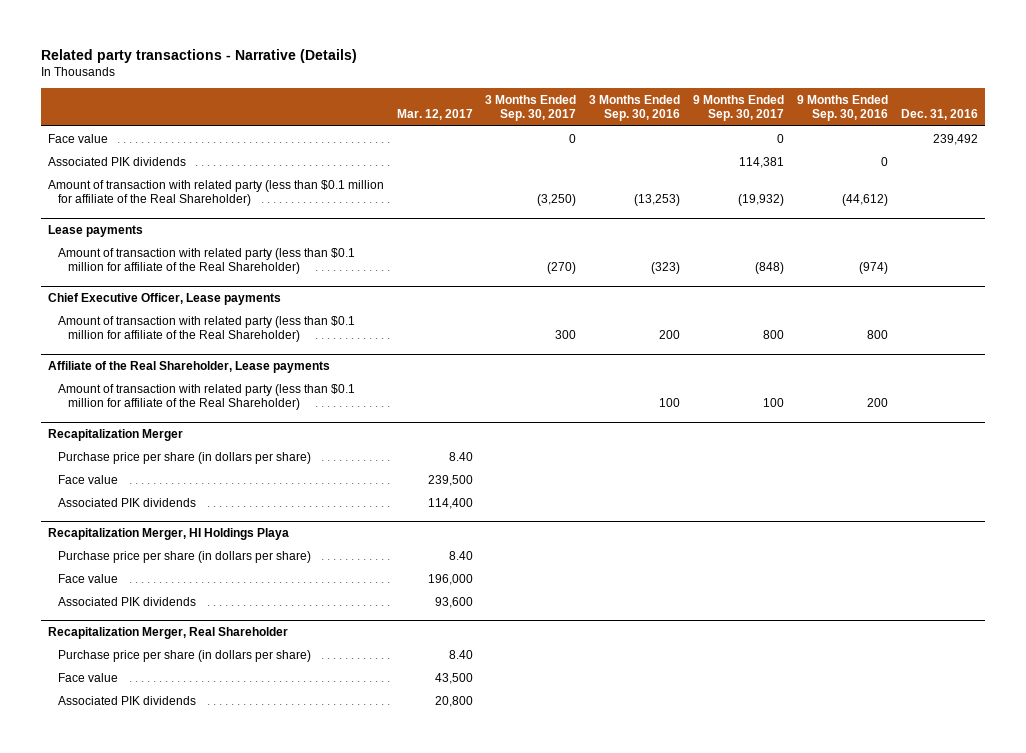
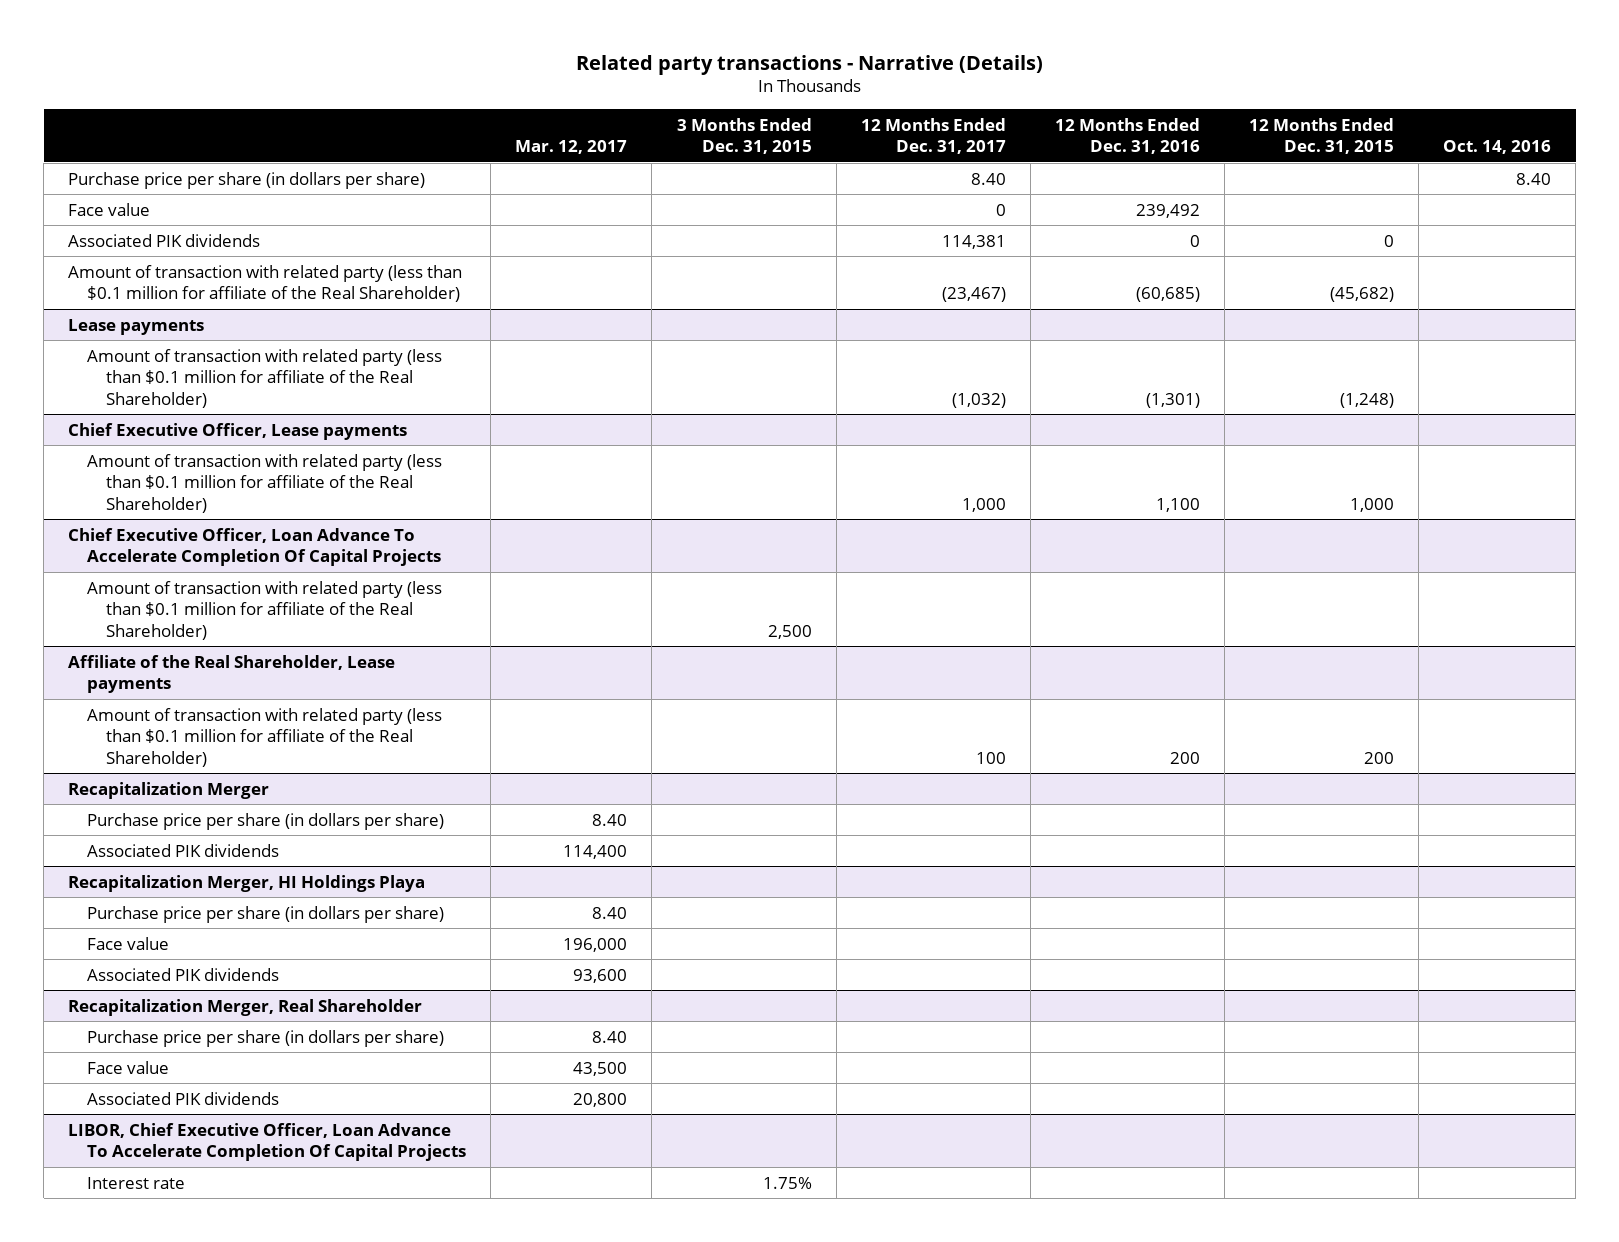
[485,94,577,122] 3 Months Ended Sep. 30, 2017 -> none
[589,94,681,122] 3 Months Ended Sep. 30, 2016 -> none
[693,94,785,122] 9 Months Ended Sep. 30, 2017 -> none
[797,94,889,122] 9 Months Ended Sep. 30, 2016 -> none
[901,109,979,121] Dec. 31, 2016 -> none
none -> [676,117,812,155] 3 Months Ended Dec. 31, 2015
none -> [860,117,1006,155] 12 Months Ended Dec. 31, 2017
none -> [1054,117,1200,155] 12 Months Ended Dec. 31, 2016
none -> [1248,117,1394,155] 12 Months Ended Dec. 31, 2015
none -> [1443,140,1552,155] Oct. 14, 2016
none -> [68,171,426,189] Purchase price per share (in dollars per share)
none -> [68,527,442,567] Chief Executive Officer, Loan Advance To Accelerate Completion Of Capital Projects
none -> [87,580,443,640] Amount of transaction with related party (less than $0.1 million for affiliate of the Real Shareholder)
[57,474,118,484] Face value -> none
none -> [68,1122,467,1162] LIBOR, Chief Executive Officer, Loan Advance To Accelerate Completion Of Capital Projects
none -> [87,1176,186,1189] Interest rate

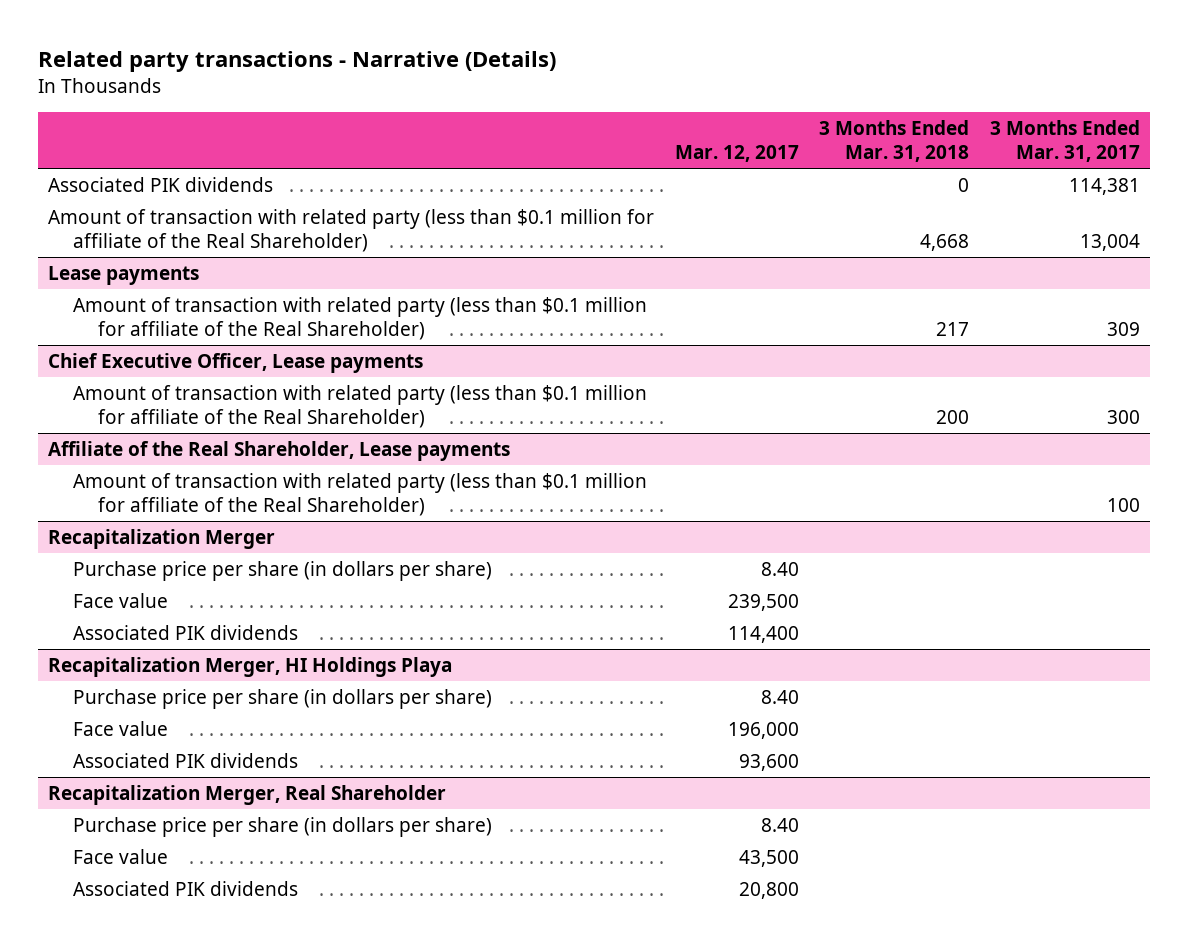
[676,117,812,155] 3 Months Ended Dec. 31, 2015 -> none
[860,117,1006,155] 12 Months Ended Dec. 31, 2017 -> none
[1054,117,1200,155] 12 Months Ended Dec. 31, 2016 -> none
[1248,117,1394,155] 12 Months Ended Dec. 31, 2015 -> none
[1443,140,1552,155] Oct. 14, 2016 -> none
none -> [819,120,970,163] 3 Months Ended Mar. 31, 2018
none -> [989,120,1140,163] 3 Months Ended Mar. 31, 2017
[68,171,426,189] Purchase price per share (in dollars per share) -> none
[68,202,151,216] Face value -> none
[68,527,442,567] Chief Executive Officer, Loan Advance To Accelerate Completion Of Capital Projects -> none
[87,580,443,640] Amount of transaction with related party (less than $0.1 million for affiliate of the Real Shareholder) -> none
none -> [73,592,169,608] Face value
[68,1122,467,1162] LIBOR, Chief Executive Officer, Loan Advance To Accelerate Completion Of Capital Projects -> none
[87,1176,186,1189] Interest rate -> none

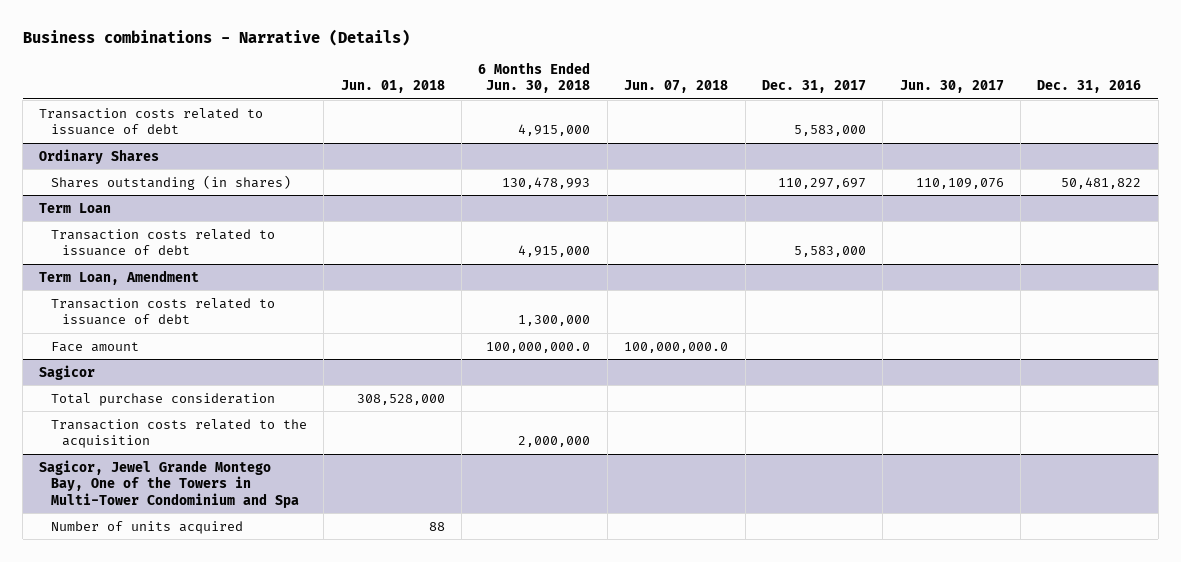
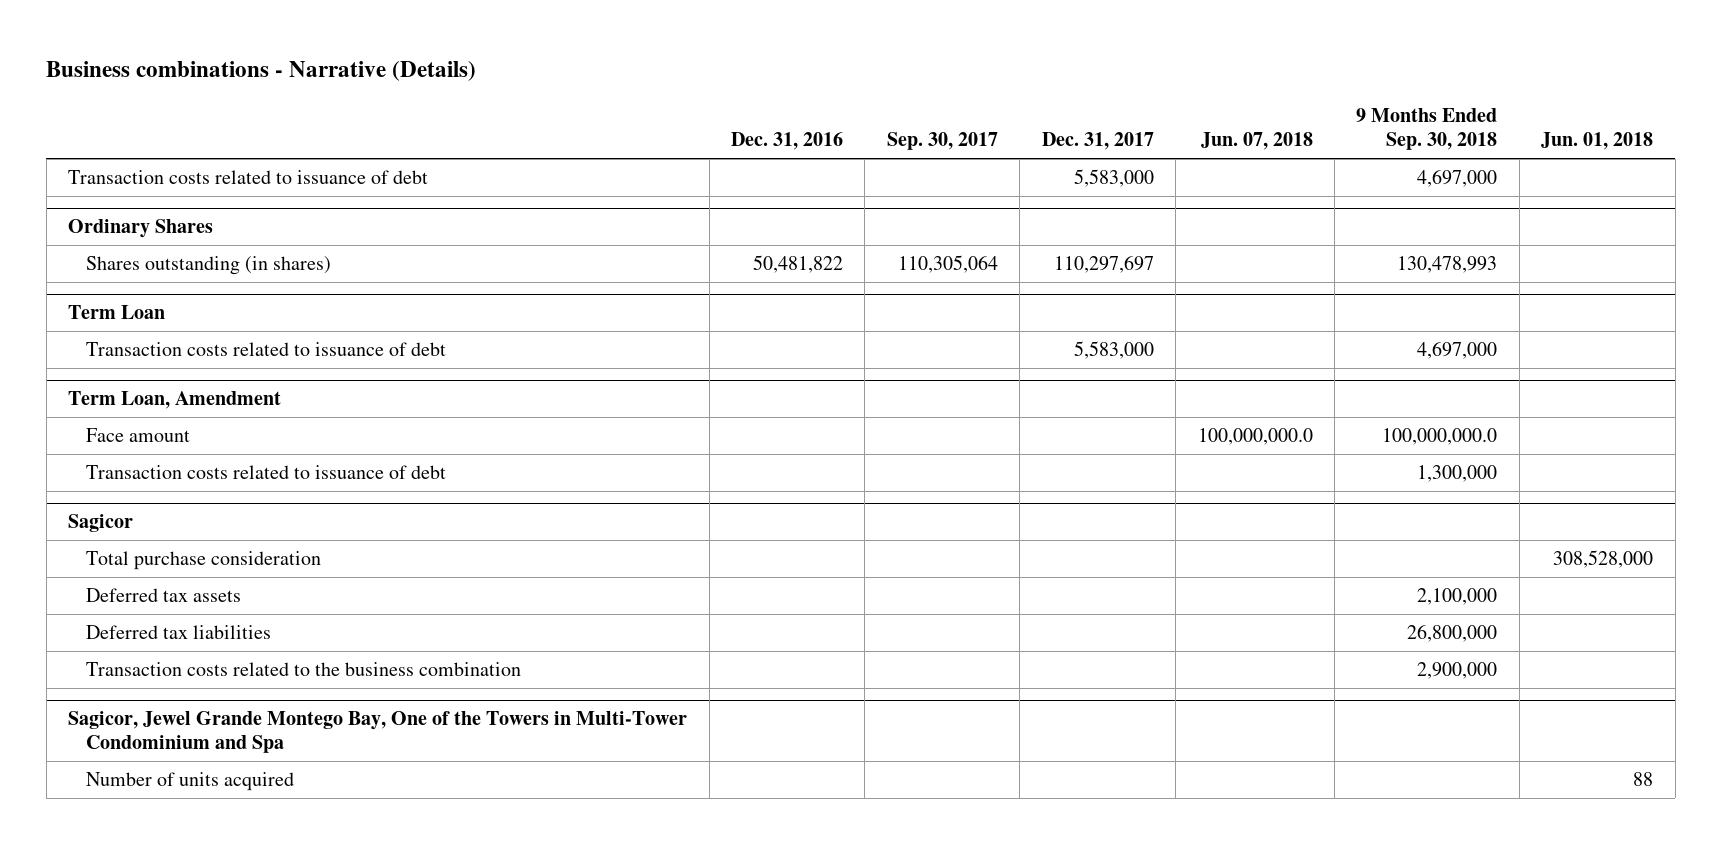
[478,61,591,94] 6 Months Ended Jun. 30, 2018 -> none
[899,80,1004,94] Jun. 30, 2017 -> none
none -> [886,132,998,151] Sep. 30, 2017
none -> [1356,108,1498,151] 9 Months Ended Sep. 30, 2018
[50,297,275,326] Transaction costs related to issuance of debt -> [85,464,446,479] Transaction costs related to issuance of debt
none -> [85,587,241,602] Deferred tax assets
none -> [85,624,271,639] Deferred tax liabilities
[50,418,307,449] Transaction costs related to the acquisition -> [85,661,521,676] Transaction costs related to the business combination

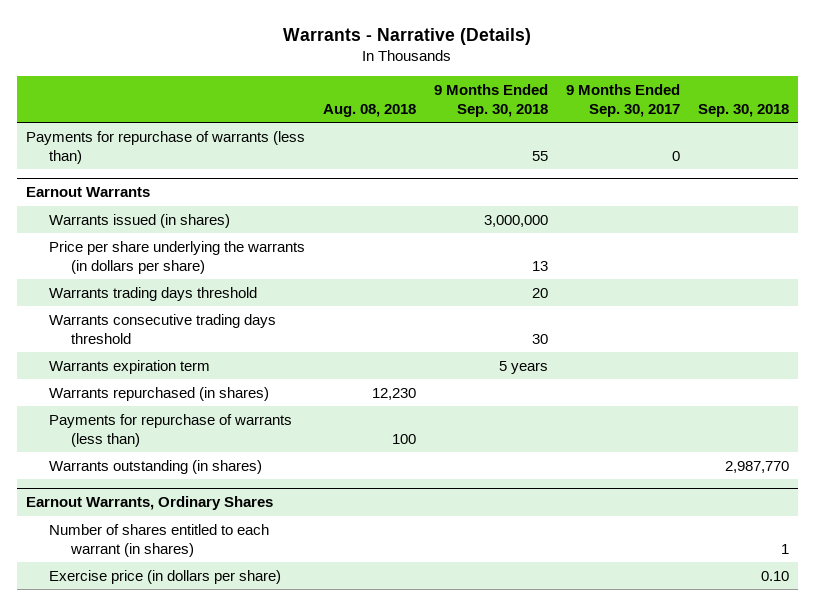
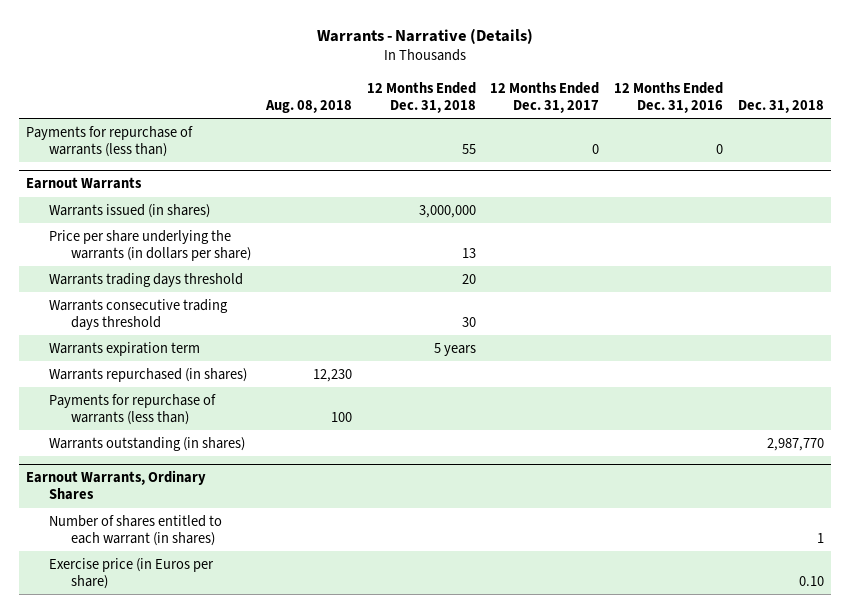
[433,83,548,118] 9 Months Ended Sep. 30, 2018 -> none
[565,83,680,118] 9 Months Ended Sep. 30, 2017 -> none
[697,104,789,118] Sep. 30, 2018 -> none
none -> [366,81,476,113] 12 Months Ended Dec. 31, 2018
none -> [490,81,600,113] 12 Months Ended Dec. 31, 2017
none -> [613,81,723,113] 12 Months Ended Dec. 31, 2016
none -> [737,99,824,113] Dec. 31, 2018
[48,569,281,584] Exercise price (in dollars per share) -> [48,557,214,589] Exercise price (in Euros per share)

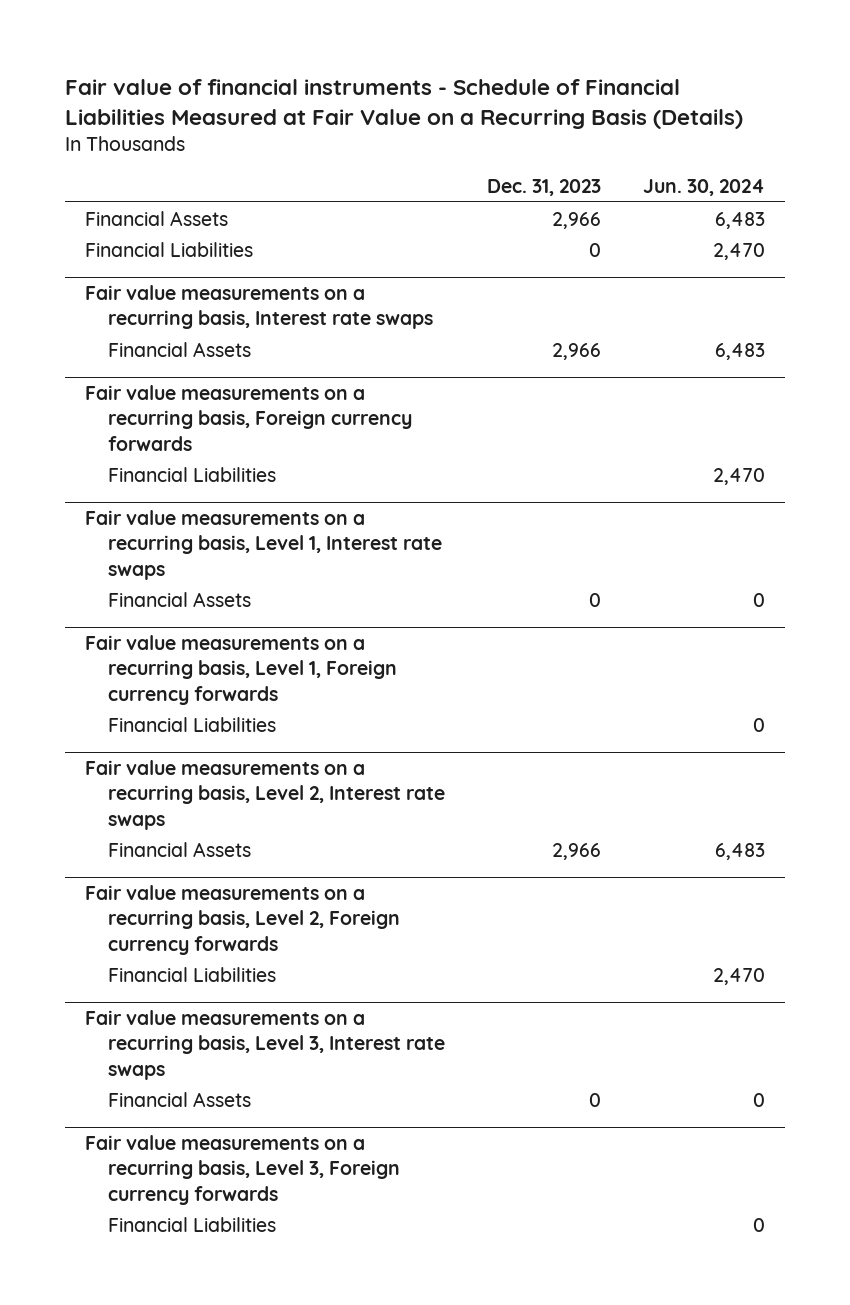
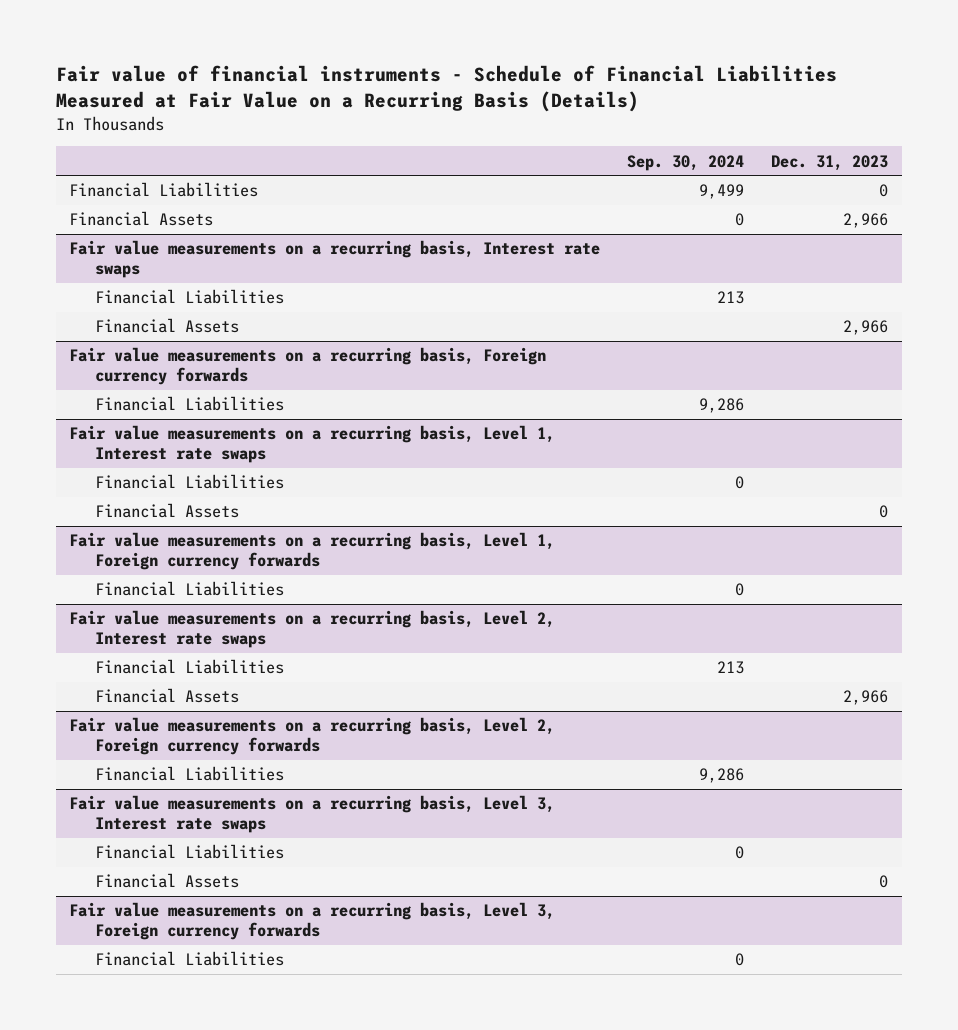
[642,179,765,197] Jun. 30, 2024 -> none
none -> [627,154,745,171] Sep. 30, 2024
[85,210,229,226] Financial Assets -> [69,211,214,227] Financial Assets
none -> [94,289,284,305] Financial Liabilities
none -> [94,474,284,490] Financial Liabilities
none -> [94,659,284,675] Financial Liabilities
none -> [94,844,284,860] Financial Liabilities

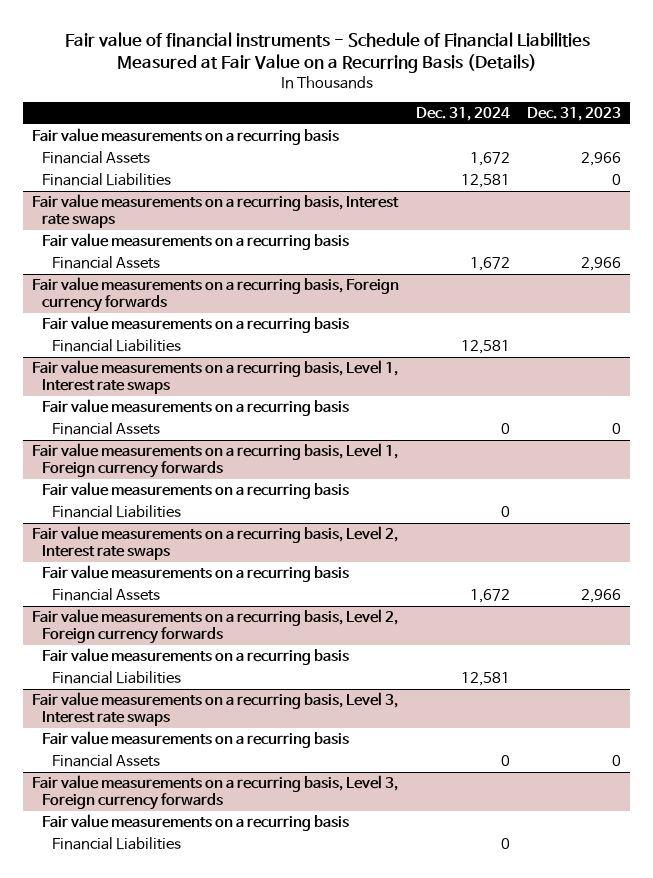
[627,154,745,171] Sep. 30, 2024 -> none
none -> [416,107,511,122] Dec. 31, 2024
none -> [31,127,339,145] Fair value measurements on a recurring basis
[69,182,259,198] Financial Liabilities -> [42,172,172,186] Financial Liabilities
[94,289,284,305] Financial Liabilities -> none
none -> [42,232,350,250] Fair value measurements on a recurring basis
none -> [42,315,350,333] Fair value measurements on a recurring basis
[94,474,284,490] Financial Liabilities -> none
none -> [42,398,350,416] Fair value measurements on a recurring basis
none -> [42,481,350,499] Fair value measurements on a recurring basis
[94,659,284,675] Financial Liabilities -> none
none -> [42,564,350,582] Fair value measurements on a recurring basis
none -> [42,647,350,665] Fair value measurements on a recurring basis
[94,844,284,860] Financial Liabilities -> none
none -> [42,730,350,748] Fair value measurements on a recurring basis
none -> [42,813,350,831] Fair value measurements on a recurring basis

